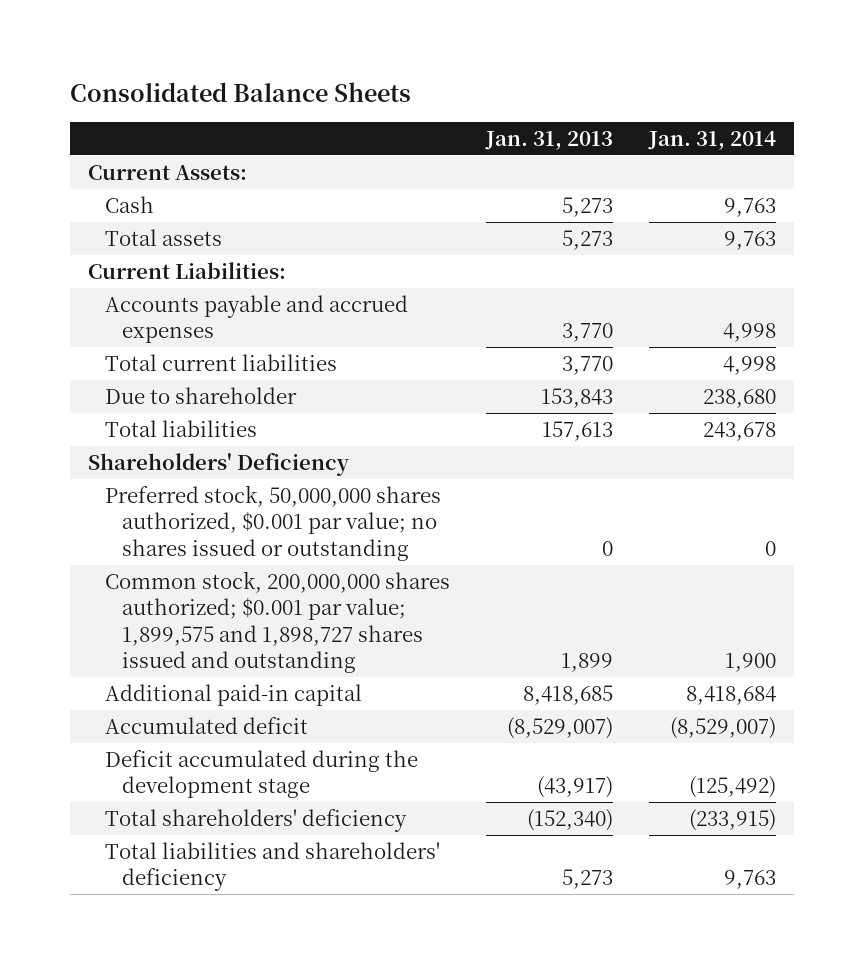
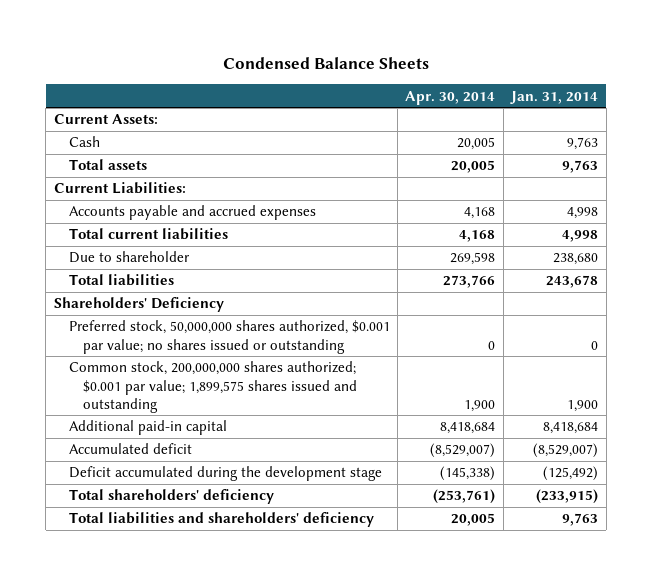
[70,81,412,102] Consolidated Balance Sheets -> [223,57,430,70] Condensed Balance Sheets
[485,131,614,151] Jan. 31, 2013 -> none
none -> [405,90,496,105] Apr. 30, 2014
[105,570,451,674] Common stock, 200,000,000 shares authorized; $0.001 par value; 1,899,575 and 1,898,727 shares issued and outstanding -> [68,361,358,413] Common stock, 200,000,000 shares authorized; $0.001 par value; 1,899,575 shares issued and outstanding

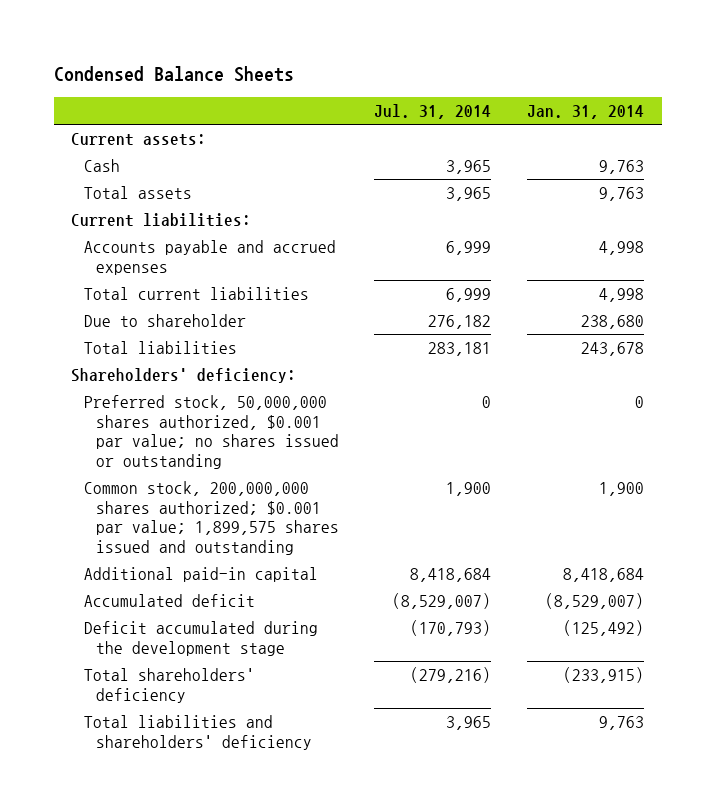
[405,90,496,105] Apr. 30, 2014 -> none
none -> [374,103,492,119] Jul. 31, 2014
[53,114,158,125] Current Assets: -> [71,133,207,147] Current assets:
[53,182,186,195] Current Liabilities: -> [71,213,252,228] Current liabilities:
[53,297,224,313] Shareholders' Deficiency -> [71,368,297,384] Shareholders' deficiency:

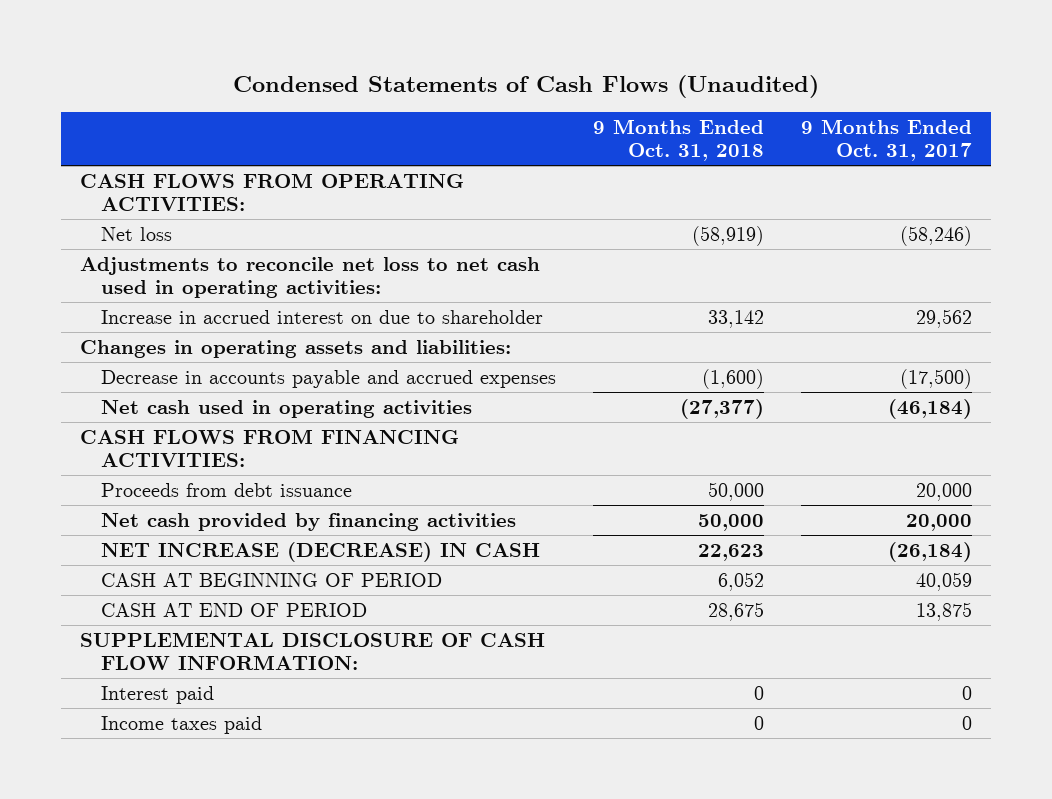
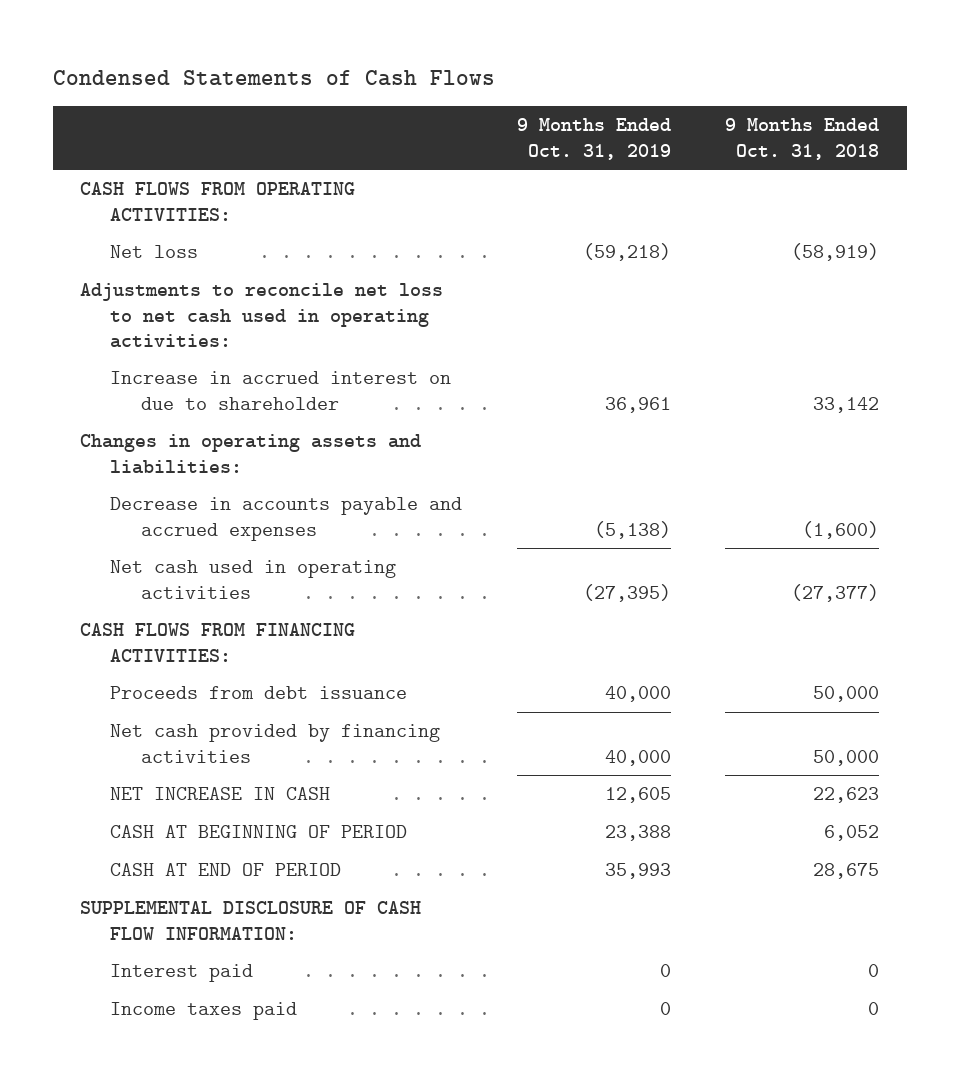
[233,75,820,99] Condensed Statements of Cash Flows (Unaudited) -> [52,70,495,87] Condensed Statements of Cash Flows
[801,119,973,162] 9 Months Ended Oct. 31, 2017 -> none
none -> [516,118,671,160] 9 Months Ended Oct. 31, 2019
[100,541,540,562] NET INCREASE (DECREASE) IN CASH -> [110,787,331,801] NET INCREASE IN CASH

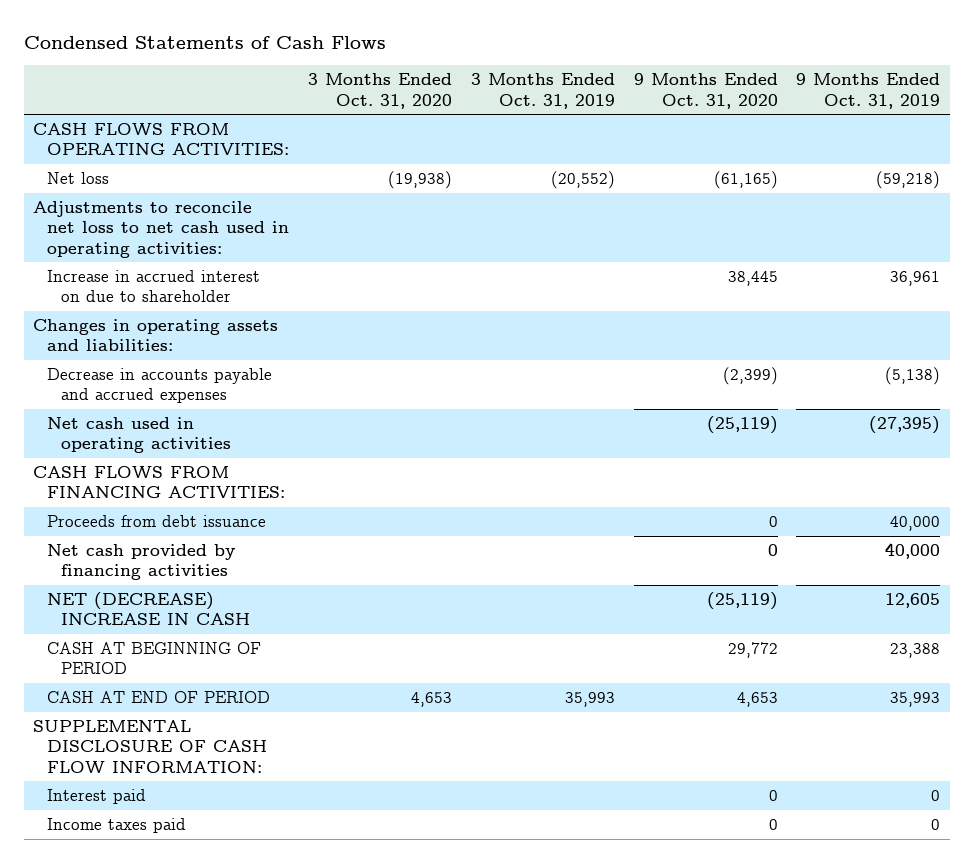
[725,118,880,160] 9 Months Ended Oct. 31, 2018 -> none
none -> [307,73,452,109] 3 Months Ended Oct. 31, 2020
none -> [470,73,615,109] 3 Months Ended Oct. 31, 2019
none -> [633,73,778,109] 9 Months Ended Oct. 31, 2020
[110,787,331,801] NET INCREASE IN CASH -> [46,591,250,626] NET (DECREASE) INCREASE IN CASH

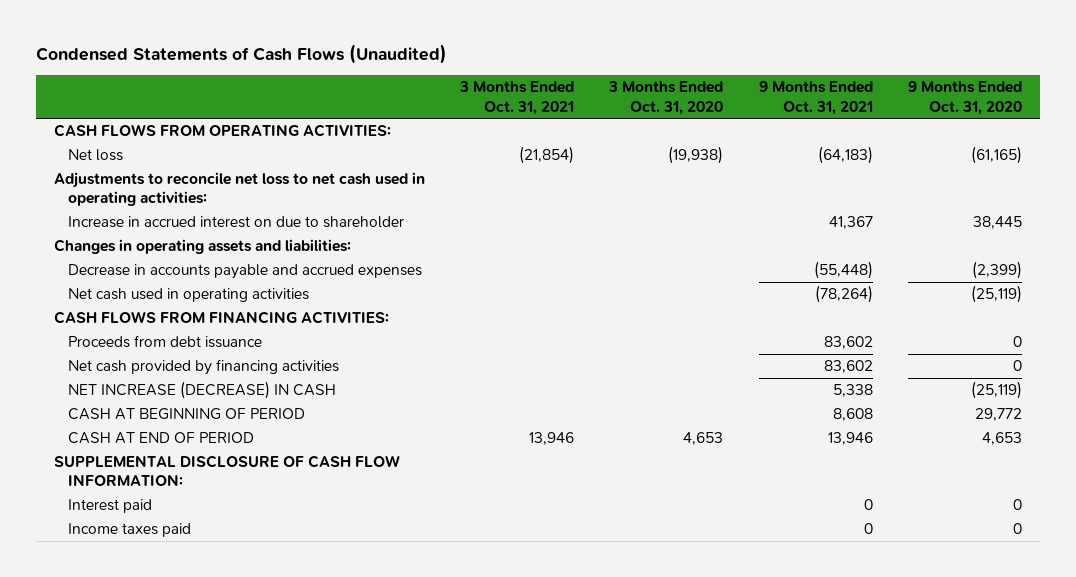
[23,36,386,50] Condensed Statements of Cash Flows -> [35,43,447,64] Condensed Statements of Cash Flows (Unaudited)
[470,73,615,109] 3 Months Ended Oct. 31, 2019 -> none
[796,73,941,109] 9 Months Ended Oct. 31, 2019 -> none
none -> [458,81,574,115] 3 Months Ended Oct. 31, 2021
none -> [758,81,873,115] 9 Months Ended Oct. 31, 2021
[46,591,250,626] NET (DECREASE) INCREASE IN CASH -> [68,381,337,400] NET INCREASE (DECREASE) IN CASH

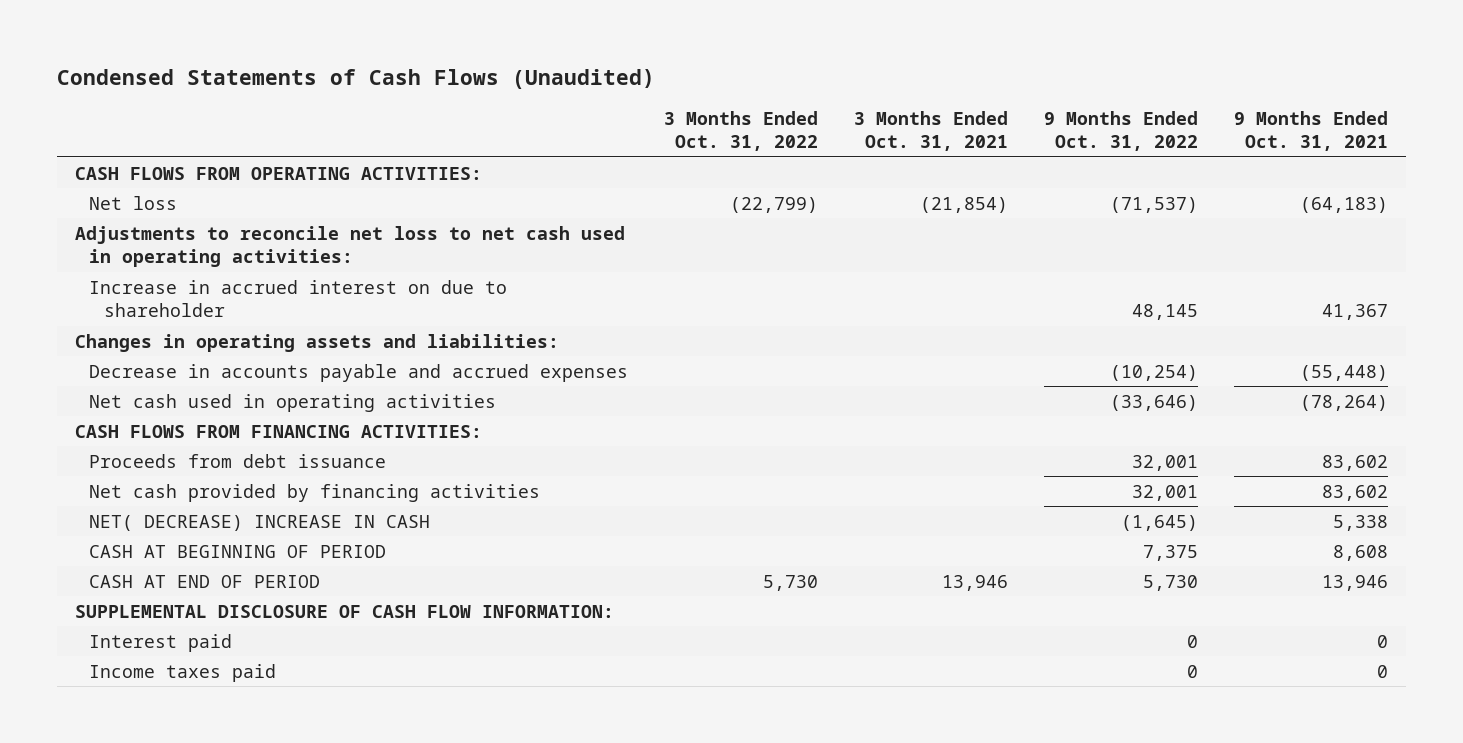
[608,81,724,115] 3 Months Ended Oct. 31, 2020 -> none
[908,81,1023,115] 9 Months Ended Oct. 31, 2020 -> none
none -> [664,110,819,152] 3 Months Ended Oct. 31, 2022
none -> [1044,110,1199,152] 9 Months Ended Oct. 31, 2022
[68,381,337,400] NET INCREASE (DECREASE) IN CASH -> [89,514,431,531] NET( DECREASE) INCREASE IN CASH

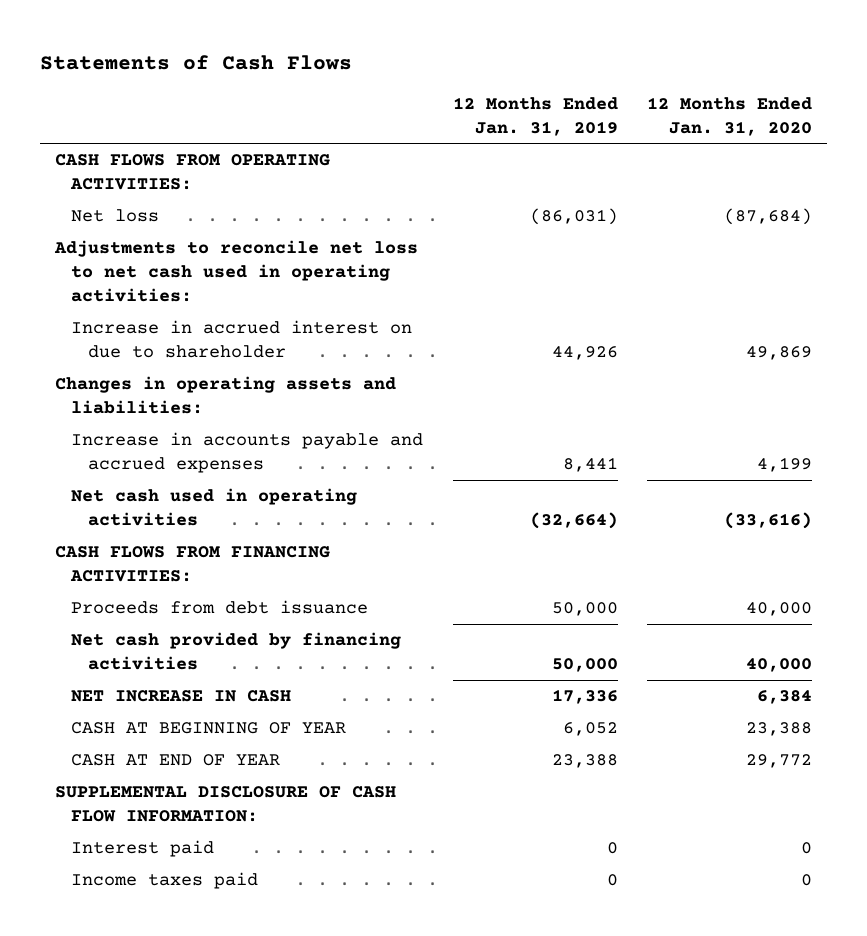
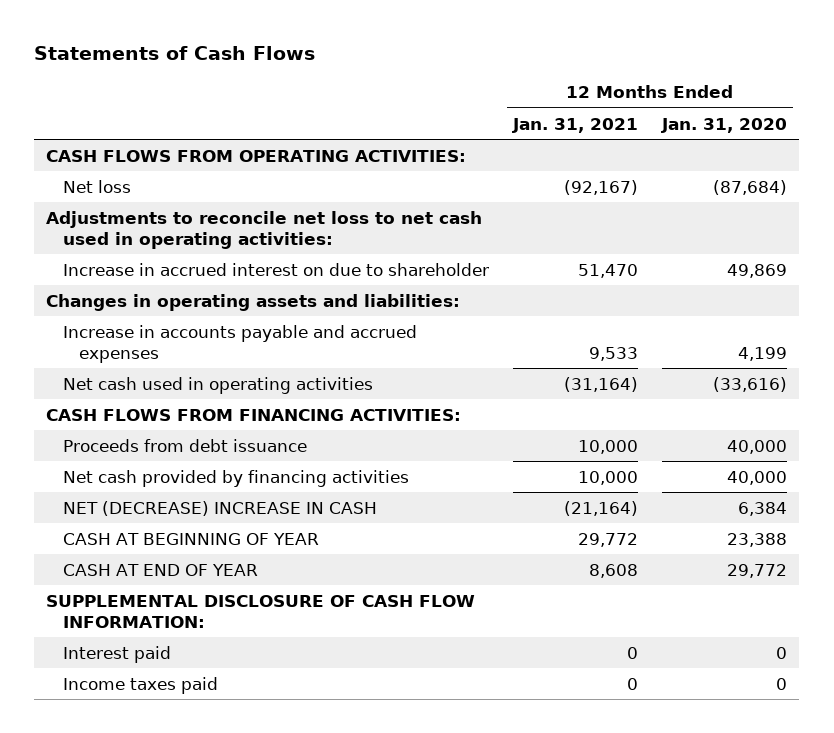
[452,96,618,136] 12 Months Ended Jan. 31, 2019 -> none
none -> [511,117,638,133] Jan. 31, 2021
[71,690,292,703] NET INCREASE IN CASH -> [62,500,377,516] NET (DECREASE) INCREASE IN CASH

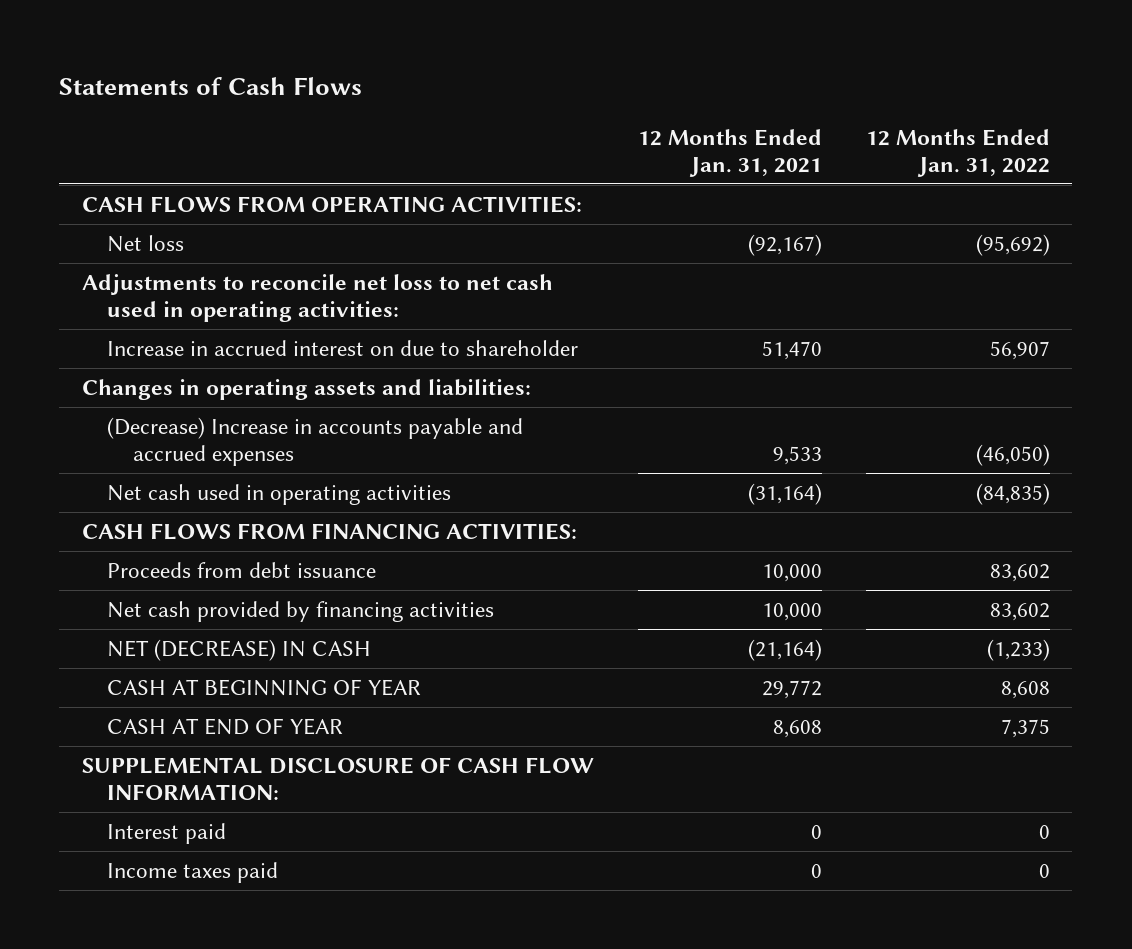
[661,117,788,133] Jan. 31, 2020 -> none
none -> [866,128,1051,177] 12 Months Ended Jan. 31, 2022
[62,324,417,363] Increase in accounts payable and accrued expenses -> [107,416,524,466] (Decrease) Increase in accounts payable and accrued expenses
[62,500,377,516] NET (DECREASE) INCREASE IN CASH -> [107,638,372,661] NET (DECREASE) IN CASH

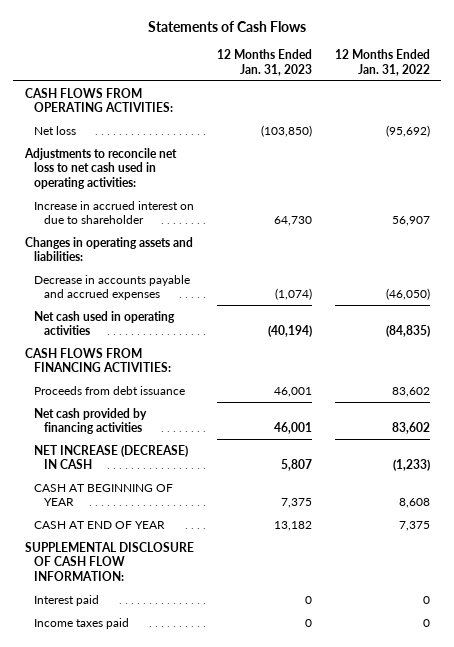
[637,128,822,177] 12 Months Ended Jan. 31, 2021 -> none
none -> [216,49,312,76] 12 Months Ended Jan. 31, 2023
[107,416,524,466] (Decrease) Increase in accounts payable and accrued expenses -> [34,274,191,301] Decrease in accounts payable and accrued expenses
[107,638,372,661] NET (DECREASE) IN CASH -> [34,444,189,470] NET INCREASE (DECREASE) IN CASH

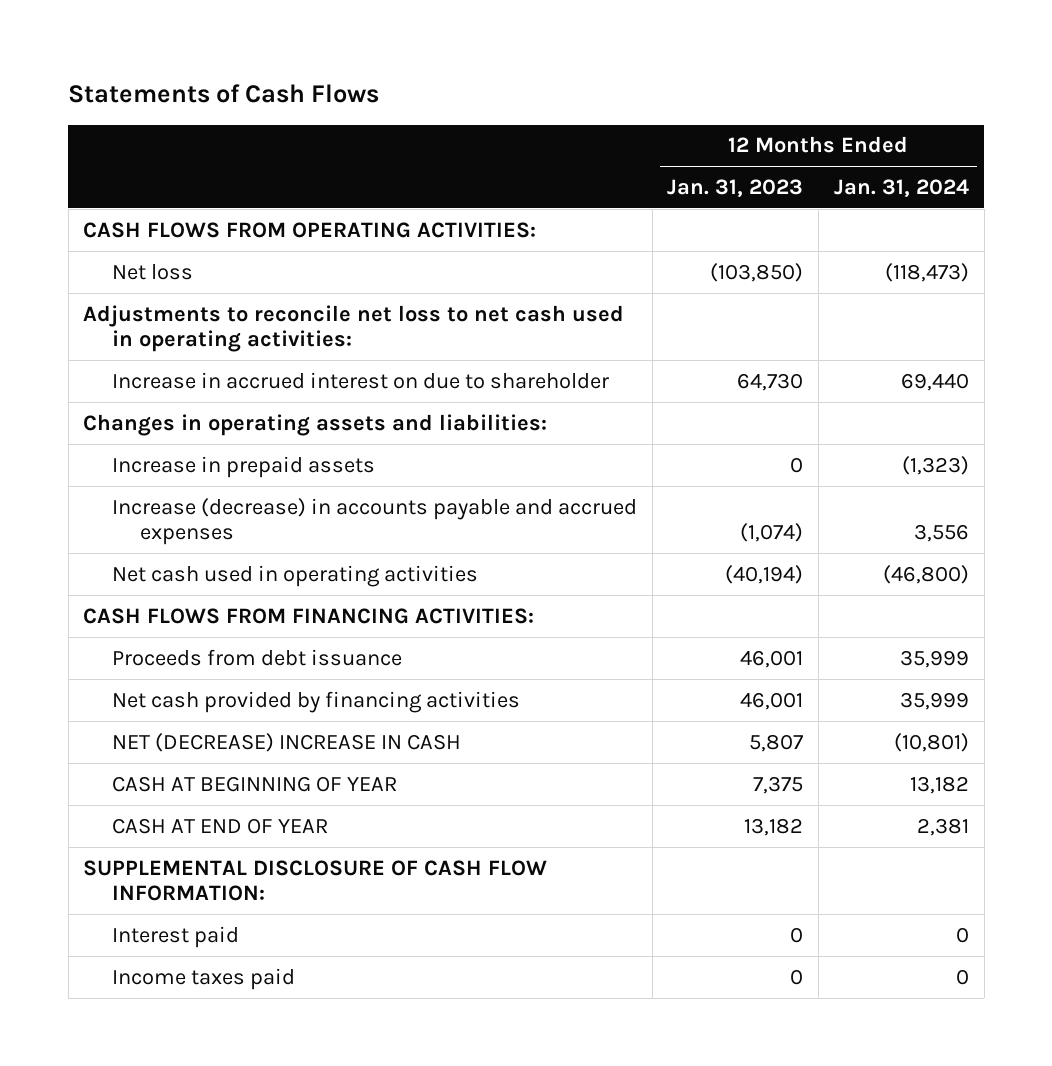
[334,49,430,76] 12 Months Ended Jan. 31, 2022 -> none
none -> [834,179,970,198] Jan. 31, 2024
none -> [111,455,375,478] Increase in prepaid assets
[34,274,191,301] Decrease in accounts payable and accrued expenses -> [111,497,637,546] Increase (decrease) in accounts payable and accrued expenses
[34,444,189,470] NET INCREASE (DECREASE) IN CASH -> [111,732,461,752] NET (DECREASE) INCREASE IN CASH

